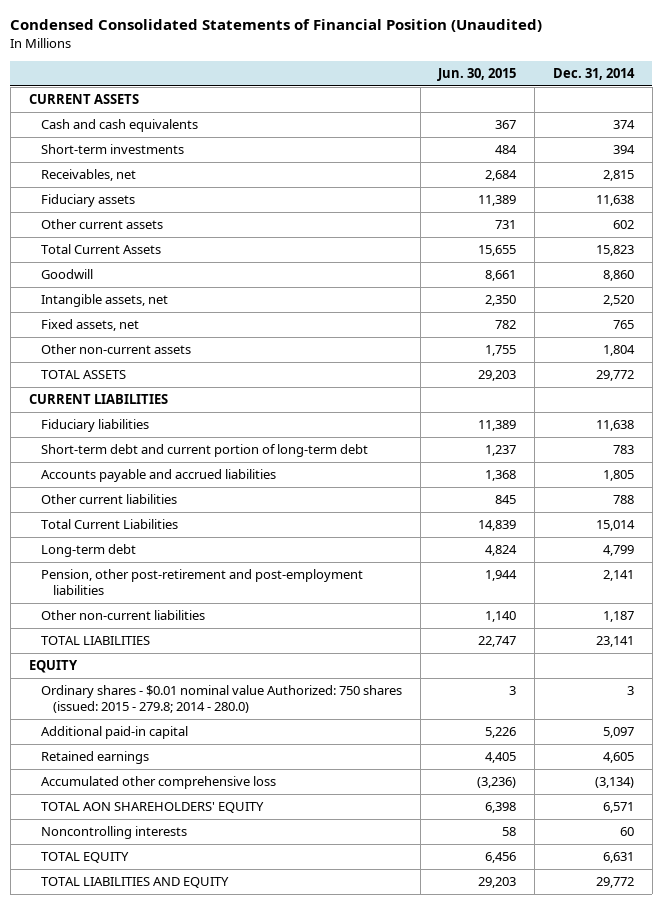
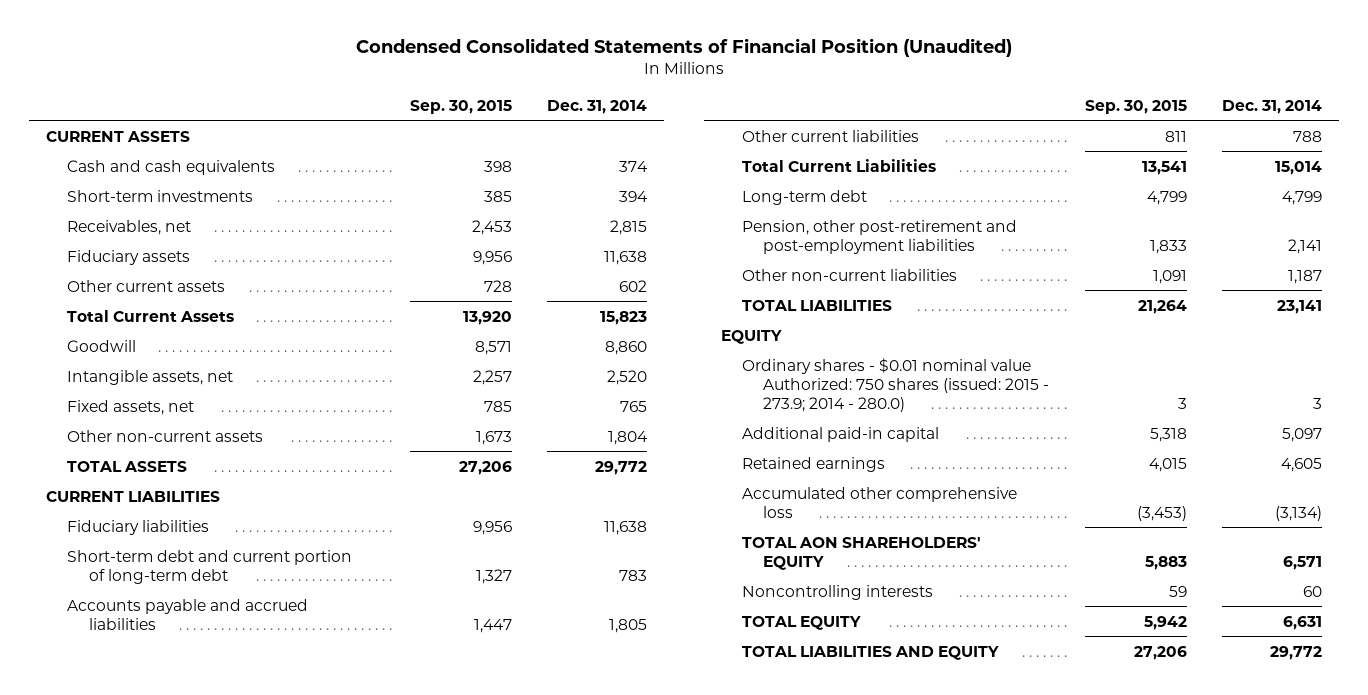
[437,68,517,82] Jun. 30, 2015 -> none
none -> [409,99,512,114] Sep. 30, 2015
[40,685,402,713] Ordinary shares - $0.01 nominal value Authorized: 750 shares (issued: 2015 - 279.8; 2014 - 280.0) -> [742,357,1050,412] Ordinary shares - $0.01 nominal value Authorized: 750 shares (issued: 2015 - 273.9; 2014 - 280.0)

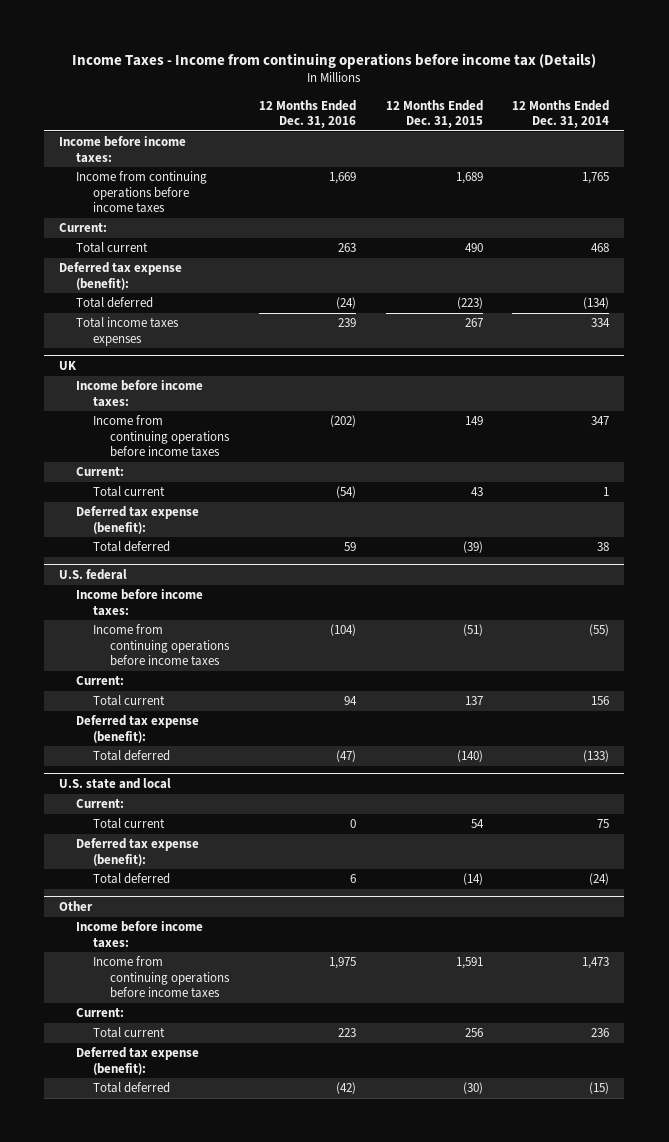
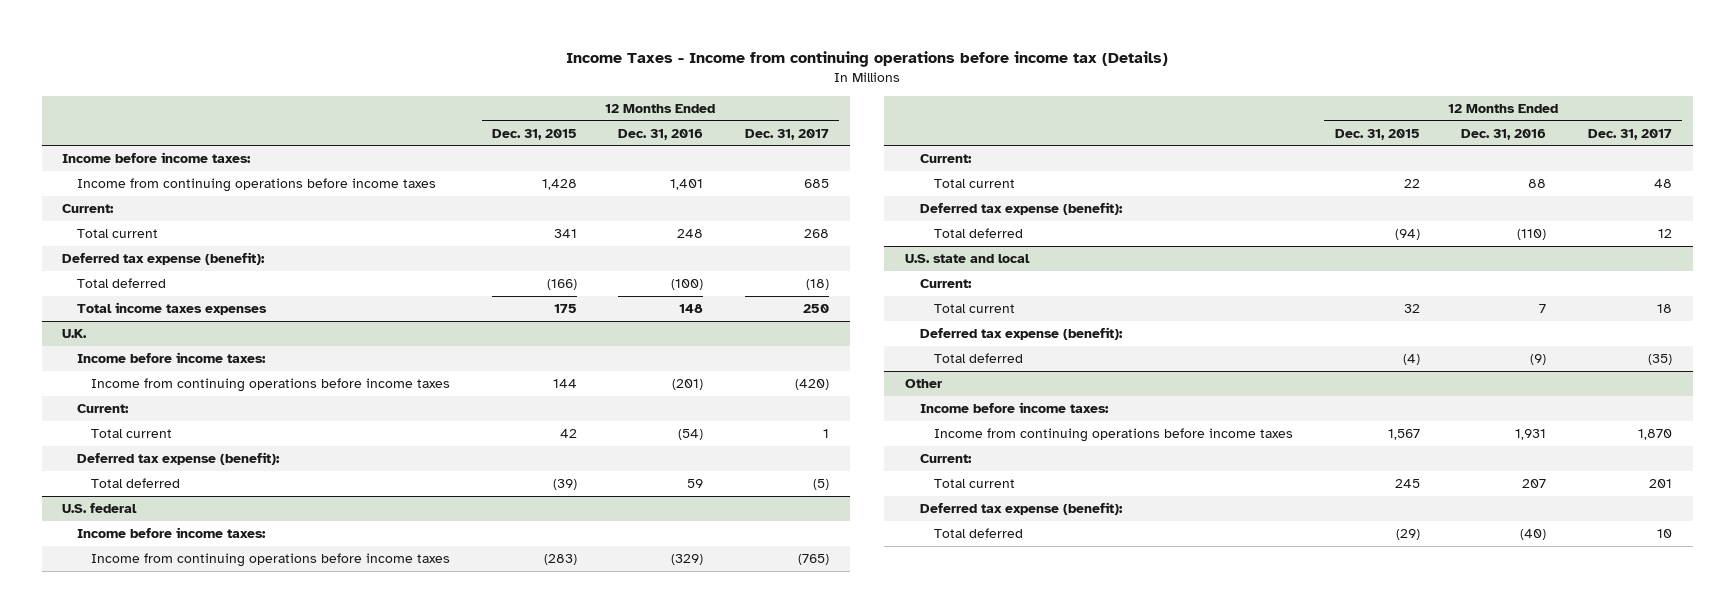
[512,99,610,129] 12 Months Ended Dec. 31, 2014 -> none
none -> [744,128,829,140] Dec. 31, 2017
[328,172,356,185] 1,669 -> [670,179,704,191] 1,401
[455,172,483,185] 1,689 -> [541,179,577,191] 1,428
[337,243,356,253] 263 -> [677,229,704,239] 248
[464,243,483,253] 490 -> [553,229,577,239] 341
[335,297,356,310] (24) -> [671,279,704,291] (100)
[456,297,483,310] (223) -> [546,279,577,291] (166)
[337,318,356,328] 239 -> [679,304,704,314] 148
[464,318,483,328] 267 -> [553,304,577,314] 175
[59,361,78,371] UK -> [62,329,88,339] U.K.
[329,415,356,428] (202) -> [672,379,704,391] (201)
[464,416,483,426] 149 -> [552,379,577,389] 144
[470,487,483,497] 43 -> [559,429,577,439] 42
[329,624,356,637] (104) -> [671,554,704,566] (329)
[462,624,483,637] (51) -> [543,554,577,566] (283)
[343,696,357,706] 94 -> [1528,179,1547,189] 88
[464,696,483,706] 137 -> [1403,179,1420,189] 22
[335,750,356,763] (47) -> [1517,229,1547,241] (110)
[456,750,483,763] (140) -> [1394,229,1420,241] (94)
[349,819,356,829] 0 -> [1539,304,1547,314] 7
[470,819,484,829] 54 -> [1403,304,1420,314] 32
[349,874,356,884] 6 -> [1530,354,1547,366] (9)
[462,873,483,886] (14) -> [1402,354,1420,366] (4)
[328,957,356,970] 1,975 -> [1515,429,1547,441] 1,931
[455,957,483,970] 1,591 -> [1387,429,1420,441] 1,567
[337,1028,356,1038] 223 -> [1522,479,1547,489] 207
[464,1028,483,1038] 256 -> [1394,479,1420,489] 245
[335,1082,356,1095] (42) -> [1520,529,1547,541] (40)
[462,1082,483,1095] (30) -> [1395,529,1420,541] (29)

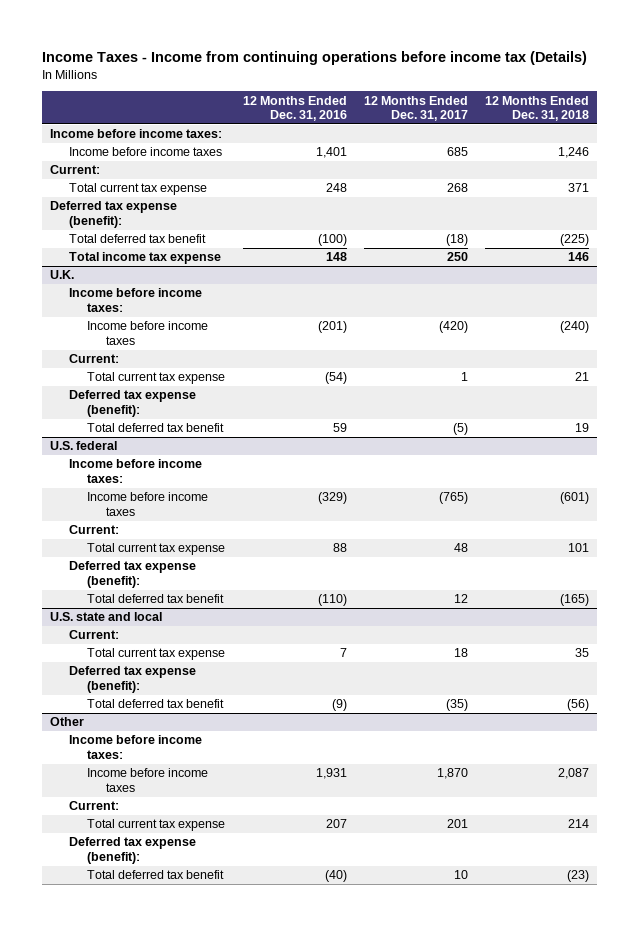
[491,128,577,140] Dec. 31, 2015 -> none
none -> [484,95,589,122] 12 Months Ended Dec. 31, 2018
[76,178,436,193] Income from continuing operations before income taxes -> [68,147,222,157] Income before income taxes
[76,229,158,239] Total current -> [68,183,207,196] Total current tax expense
[76,278,166,289] Total deferred -> [68,234,206,244] Total deferred tax benefit
[76,302,267,316] Total income taxes expenses -> [68,252,221,265] Total income tax expense
[91,378,451,393] Income from continuing operations before income taxes -> [87,321,209,345] Income before income taxes
[91,429,173,439] Total current -> [87,372,226,385] Total current tax expense
[91,478,181,489] Total deferred -> [87,423,225,433] Total deferred tax benefit
[91,553,451,568] Income from continuing operations before income taxes -> [87,492,209,516] Income before income taxes
[934,179,1016,189] Total current -> [87,543,226,556] Total current tax expense
[934,228,1024,239] Total deferred -> [87,594,225,604] Total deferred tax benefit
[934,304,1016,314] Total current -> [87,648,226,661] Total current tax expense
[934,353,1024,364] Total deferred -> [87,699,225,709] Total deferred tax benefit
[934,428,1294,443] Income from continuing operations before income taxes -> [87,768,209,792] Income before income taxes
[934,479,1016,489] Total current -> [87,819,226,832] Total current tax expense
[934,528,1024,539] Total deferred -> [87,870,225,880] Total deferred tax benefit

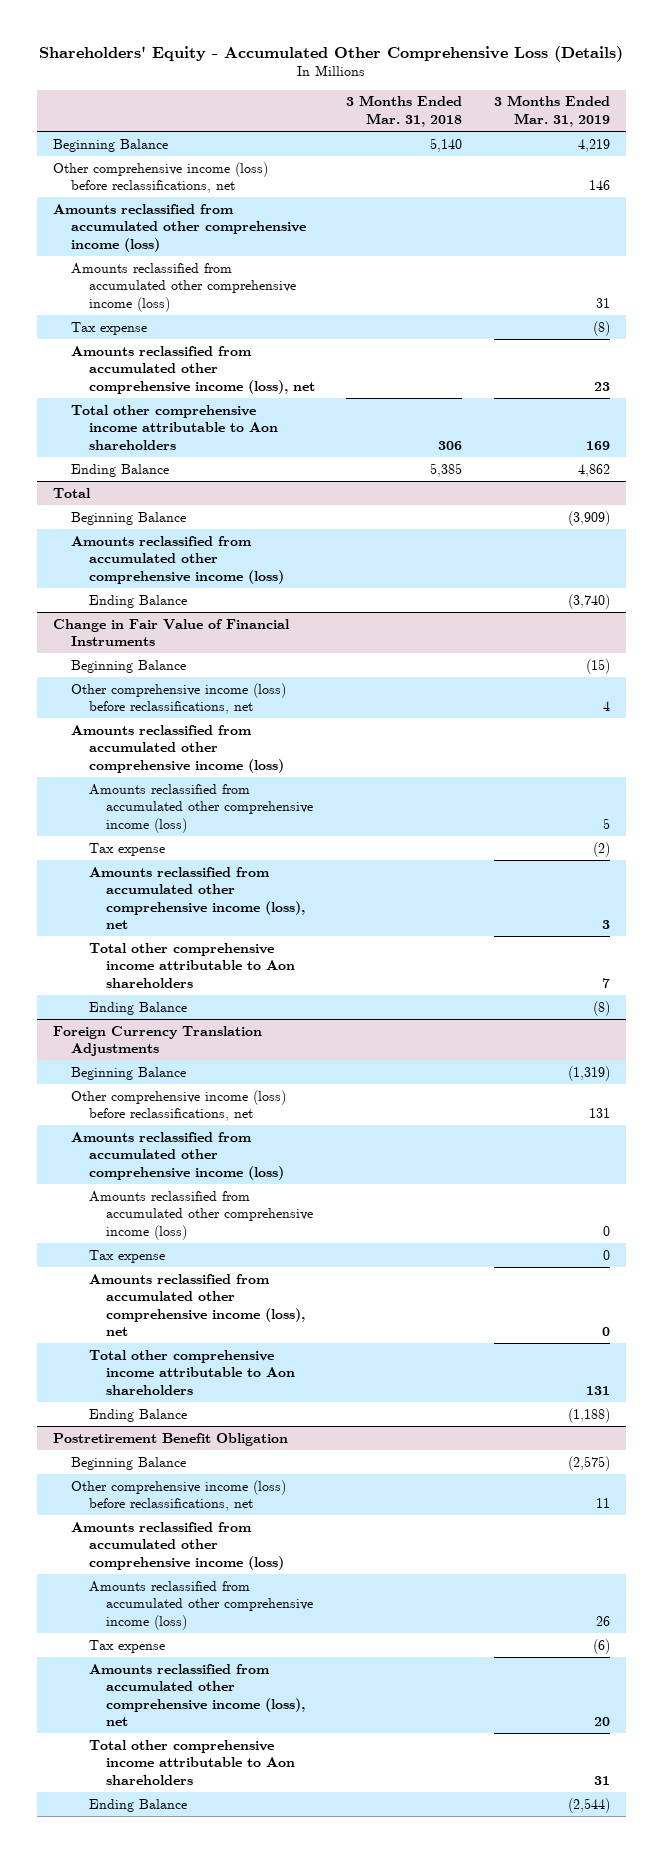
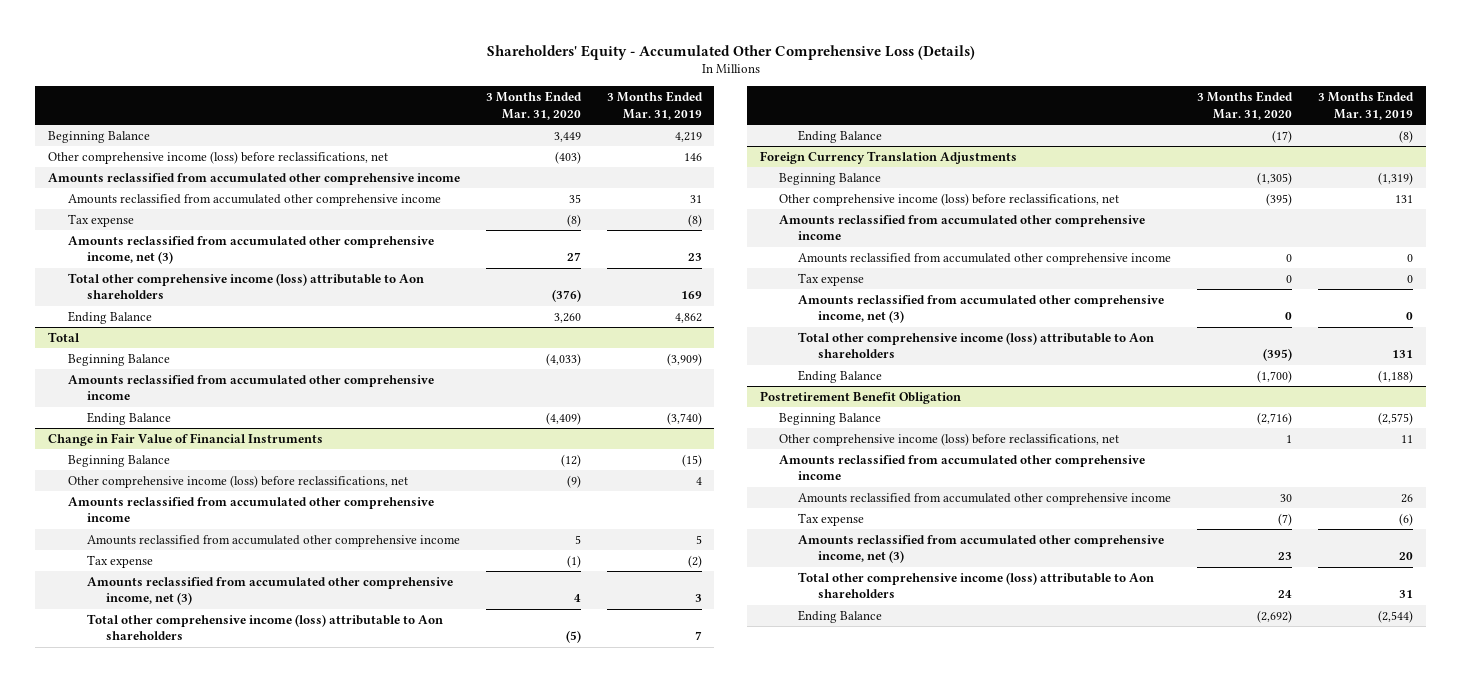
[346,95,463,127] 3 Months Ended Mar. 31, 2018 -> none
none -> [485,91,582,120] 3 Months Ended Mar. 31, 2020
[52,203,306,252] Amounts reclassified from accumulated other comprehensive income (loss) -> [48,172,461,185] Amounts reclassified from accumulated other comprehensive income
[70,262,296,312] Amounts reclassified from accumulated other comprehensive income (loss) -> [67,193,441,206] Amounts reclassified from accumulated other comprehensive income
[70,345,315,394] Amounts reclassified from accumulated other comprehensive income (loss), net -> [67,235,434,265] Amounts reclassified from accumulated other comprehensive income, net (3)
[70,404,278,450] Total other comprehensive income attributable to Aon shareholders -> [67,272,424,300] Total other comprehensive income (loss) attributable to Aon shareholders
[70,535,284,584] Amounts reclassified from accumulated other comprehensive income (loss) -> [67,374,434,401] Amounts reclassified from accumulated other comprehensive income
[70,724,284,773] Amounts reclassified from accumulated other comprehensive income (loss) -> [67,496,434,523] Amounts reclassified from accumulated other comprehensive income
[88,783,314,833] Amounts reclassified from accumulated other comprehensive income (loss) -> [86,534,460,547] Amounts reclassified from accumulated other comprehensive income
[88,866,306,930] Amounts reclassified from accumulated other comprehensive income (loss), net -> [86,576,453,606] Amounts reclassified from accumulated other comprehensive income, net (3)
[88,942,296,988] Total other comprehensive income attributable to Aon shareholders -> [86,613,443,641] Total other comprehensive income (loss) attributable to Aon shareholders
[70,1131,284,1180] Amounts reclassified from accumulated other comprehensive income (loss) -> [779,214,1146,241] Amounts reclassified from accumulated other comprehensive income
[88,1190,314,1240] Amounts reclassified from accumulated other comprehensive income (loss) -> [798,252,1172,265] Amounts reclassified from accumulated other comprehensive income
[88,1273,306,1337] Amounts reclassified from accumulated other comprehensive income (loss), net -> [798,294,1165,324] Amounts reclassified from accumulated other comprehensive income, net (3)
[88,1349,296,1395] Total other comprehensive income attributable to Aon shareholders -> [798,331,1155,359] Total other comprehensive income (loss) attributable to Aon shareholders
[70,1521,284,1570] Amounts reclassified from accumulated other comprehensive income (loss) -> [779,454,1146,481] Amounts reclassified from accumulated other comprehensive income
[88,1580,314,1630] Amounts reclassified from accumulated other comprehensive income (loss) -> [798,492,1172,505] Amounts reclassified from accumulated other comprehensive income
[88,1663,306,1727] Amounts reclassified from accumulated other comprehensive income (loss), net -> [798,534,1165,564] Amounts reclassified from accumulated other comprehensive income, net (3)
[88,1739,296,1785] Total other comprehensive income attributable to Aon shareholders -> [798,571,1155,599] Total other comprehensive income (loss) attributable to Aon shareholders

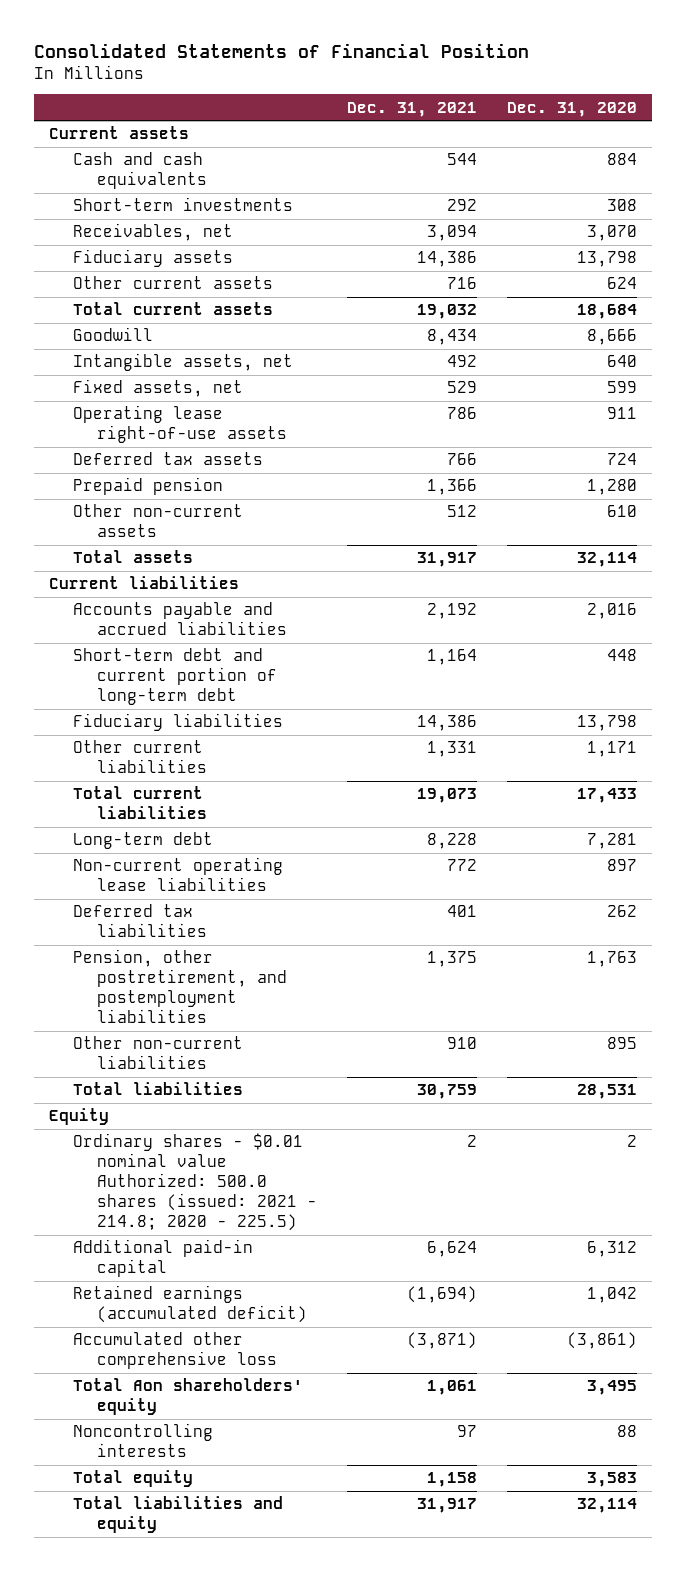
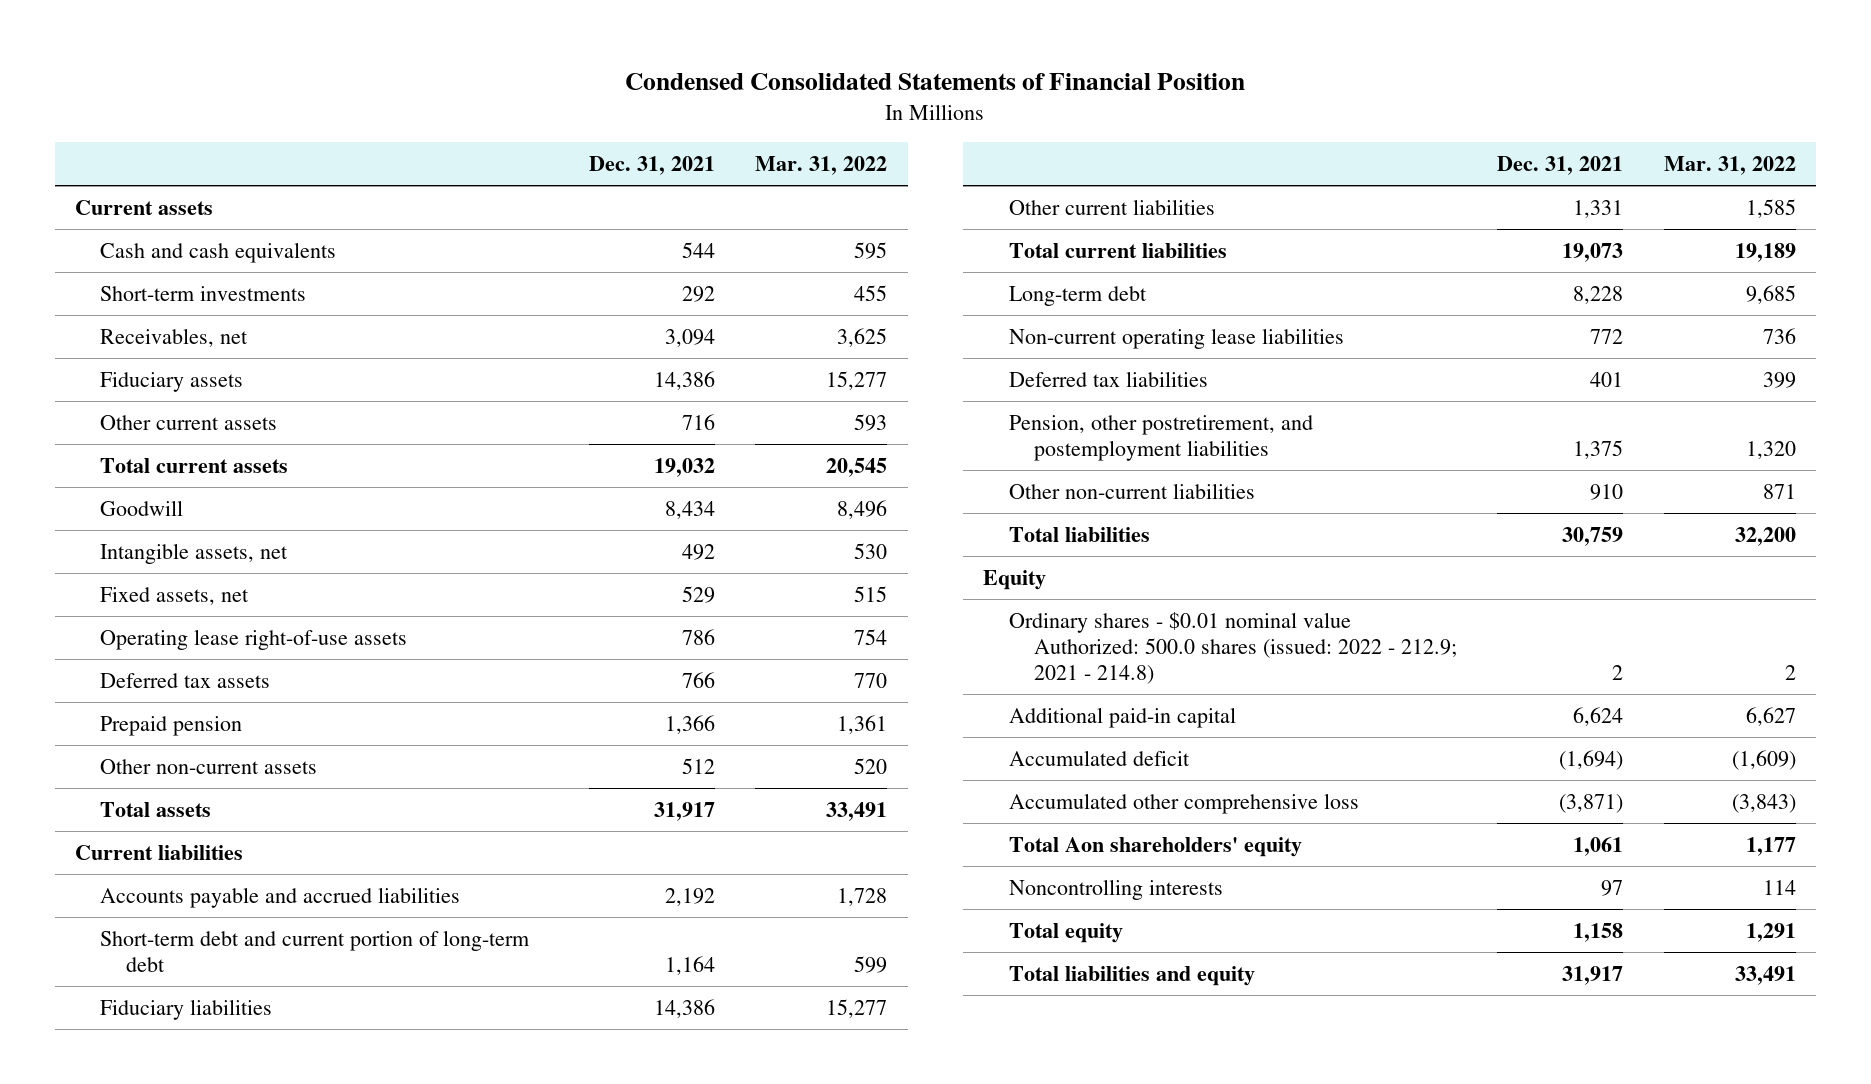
[33,42,529,58] Consolidated Statements of Financial Position -> [625,72,1246,90] Condensed Consolidated Statements of Financial Position
[506,101,637,117] Dec. 31, 2020 -> none
none -> [755,155,888,175] Mar. 31, 2022
[72,1133,317,1232] Ordinary shares - $0.01 nominal value Authorized: 500.0 shares (issued: 2021 - 214.8; 2020 - 225.5) -> [1008,612,1457,684] Ordinary shares - $0.01 nominal value Authorized: 500.0 shares (issued: 2022 - 212.9; 2021 - 214.8)
[72,1285,307,1324] Retained earnings (accumulated deficit) -> [1008,750,1190,767] Accumulated deficit

